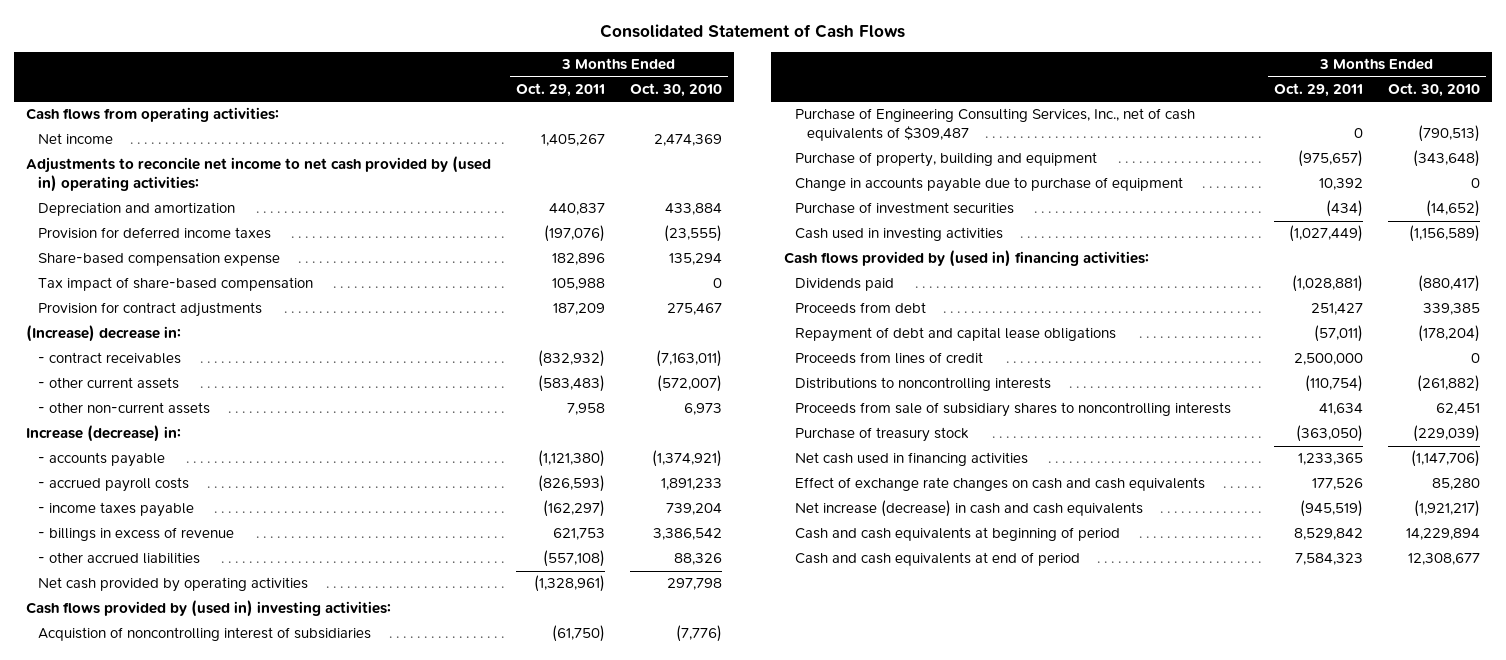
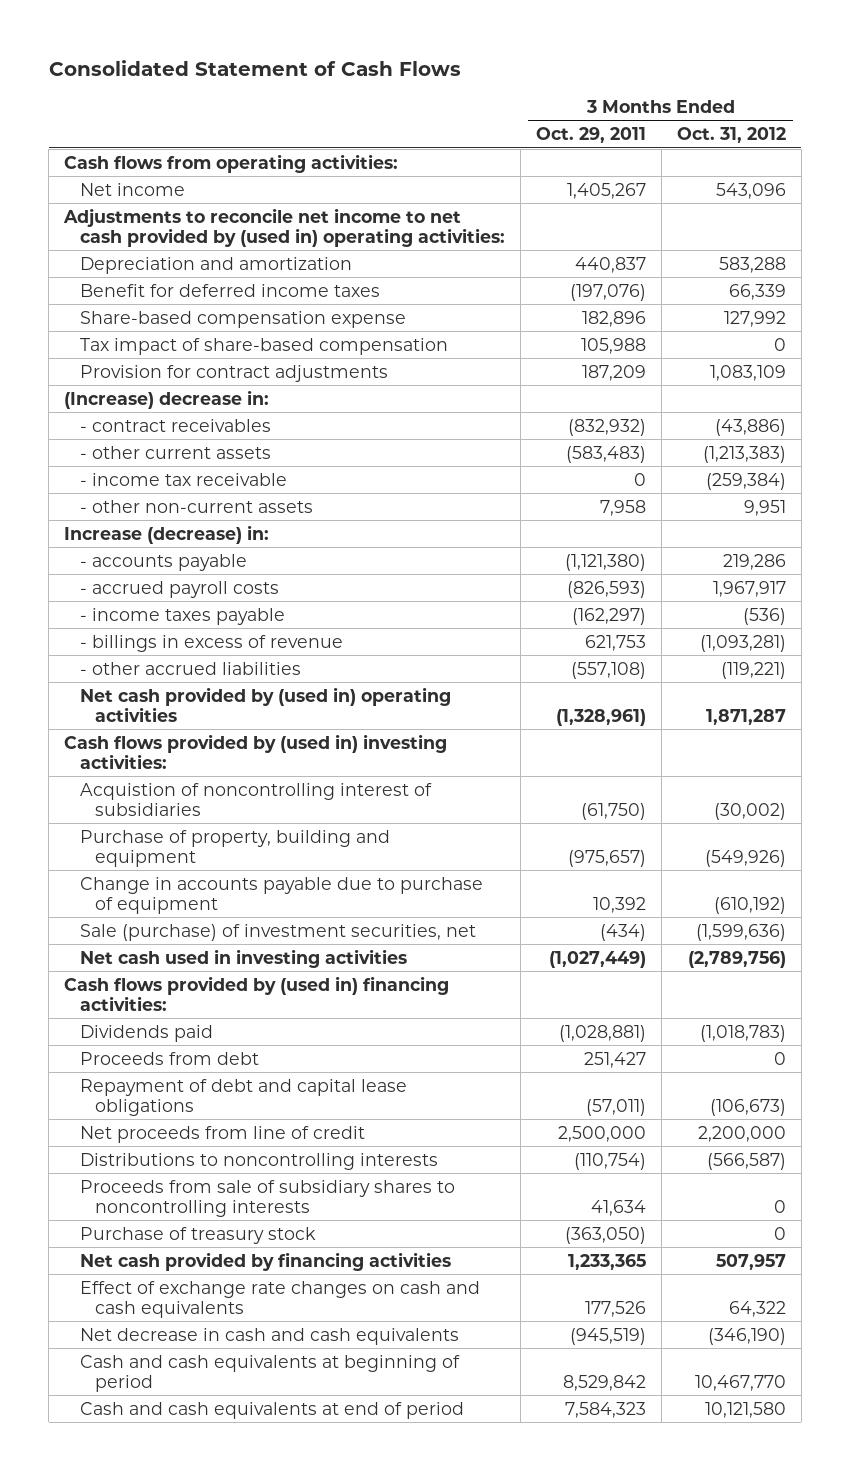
[629,83,722,98] Oct. 30, 2010 -> none
none -> [676,127,786,144] Oct. 31, 2012
[37,227,271,240] Provision for deferred income taxes -> [79,283,380,297] Benefit for deferred income taxes
none -> [79,472,287,486] - income tax receivable
[37,577,308,593] Net cash provided by operating activities -> [79,686,451,722] Net cash provided by (used in) operating activities
[795,108,1196,142] Purchase of Engineering Consulting Services, Inc., net of cash equivalents of $309,487 -> none
[795,202,1015,215] Purchase of investment securities -> [79,923,476,941] Sale (purchase) of investment securities, net
[795,227,1004,242] Cash used in investing activities -> [79,948,407,968] Net cash used in investing activities
[795,352,984,365] Proceeds from lines of credit -> [79,1125,365,1143] Net proceeds from line of credit
[795,452,1029,467] Net cash used in financing activities -> [79,1251,451,1271] Net cash provided by financing activities
[795,500,1144,518] Net increase (decrease) in cash and cash equivalents -> [79,1327,459,1345] Net decrease in cash and cash equivalents

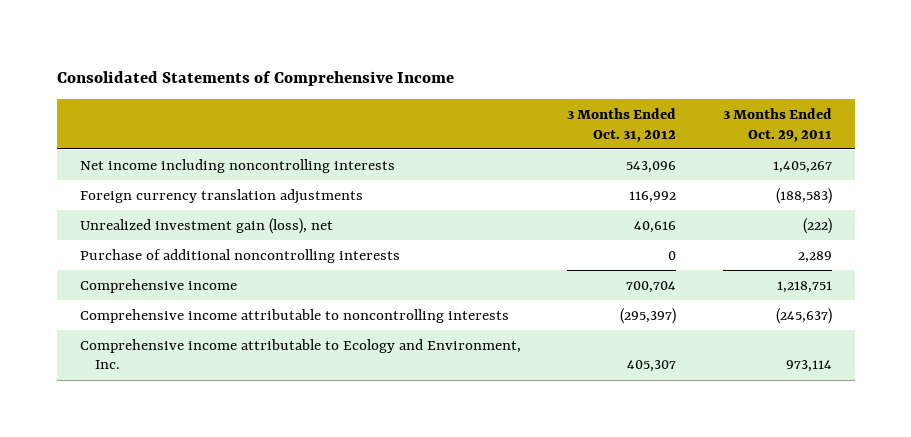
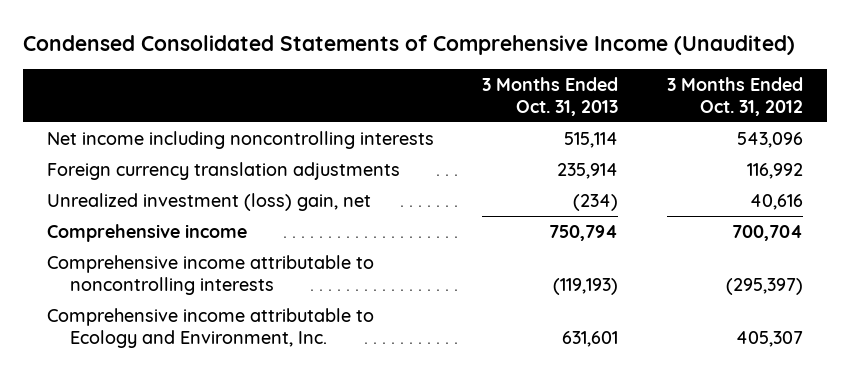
[56,70,454,86] Consolidated Statements of Comprehensive Income -> [22,34,795,55] Condensed Consolidated Statements of Comprehensive Income (Unaudited)
[722,107,832,142] 3 Months Ended Oct. 29, 2011 -> none
none -> [482,76,619,117] 3 Months Ended Oct. 31, 2013
[79,248,400,263] Purchase of additional noncontrolling interests -> none
[79,217,333,234] Unrealized investment gain (loss), net -> [46,192,371,211] Unrealized investment (loss) gain, net

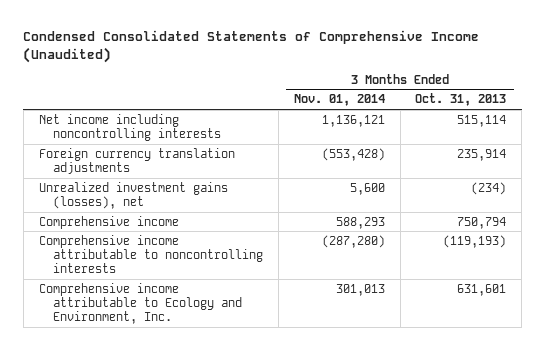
[666,76,803,117] 3 Months Ended Oct. 31, 2012 -> none
none -> [293,94,385,107] Nov. 01, 2014
[46,192,371,211] Unrealized investment (loss) gain, net -> [38,181,228,209] Unrealized investment gains (losses), net

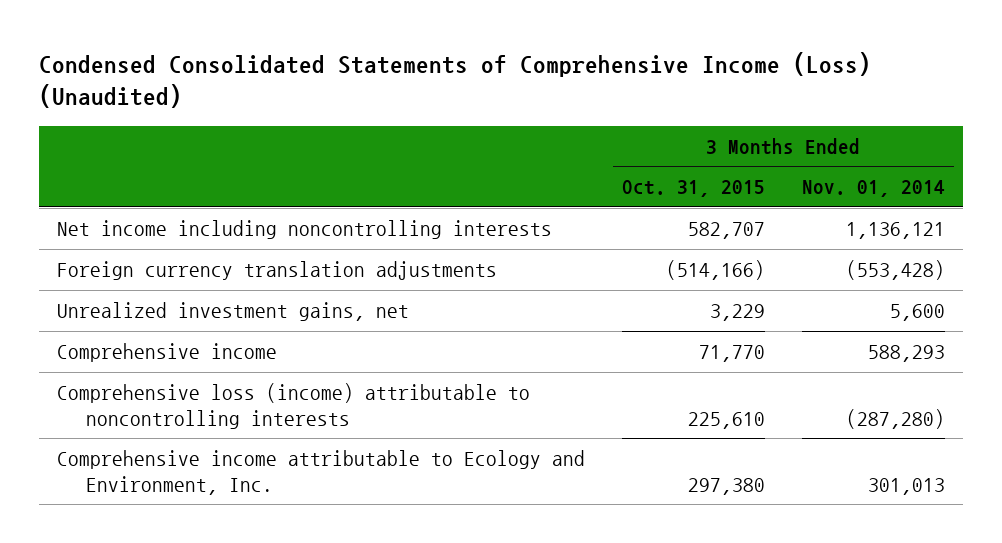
[23,30,480,64] Condensed Consolidated Statements of Comprehensive Income (Unaudited) -> [38,51,871,109] Condensed Consolidated Statements of Comprehensive Income (Loss) (Unaudited)
[415,93,507,107] Oct. 31, 2013 -> none
none -> [622,180,766,198] Oct. 31, 2015
[38,181,228,209] Unrealized investment gains (losses), net -> [57,302,410,322] Unrealized investment gains, net
[38,234,264,274] Comprehensive income attributable to noncontrolling interests -> [57,383,531,429] Comprehensive loss (income) attributable to noncontrolling interests

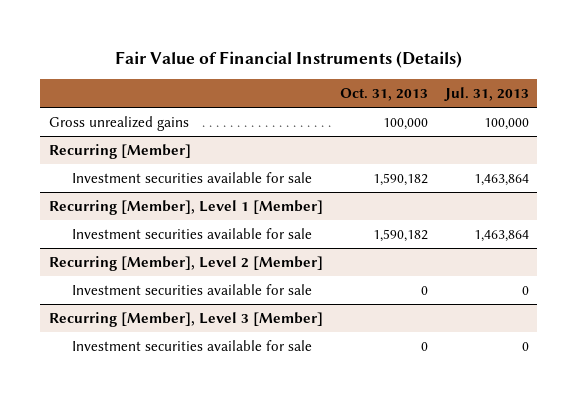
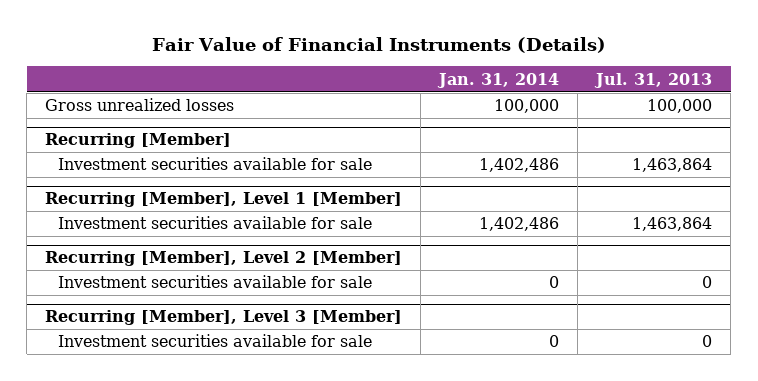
[339,88,428,102] Oct. 31, 2013 -> none
none -> [437,72,560,88] Jan. 31, 2014
[48,116,189,132] Gross unrealized gains -> [45,98,235,112] Gross unrealized losses

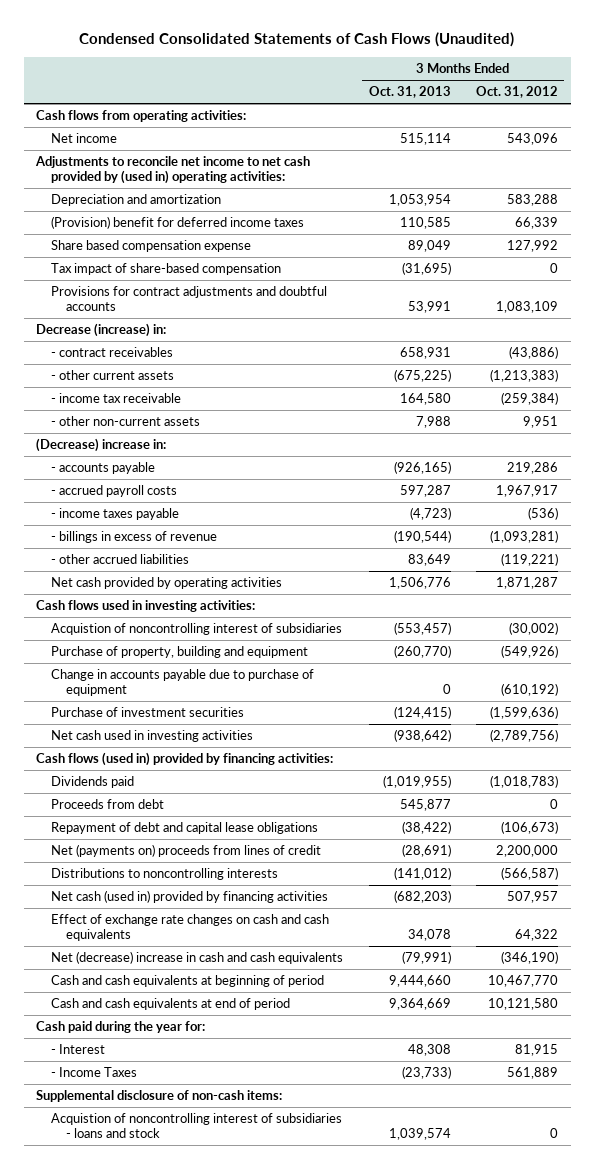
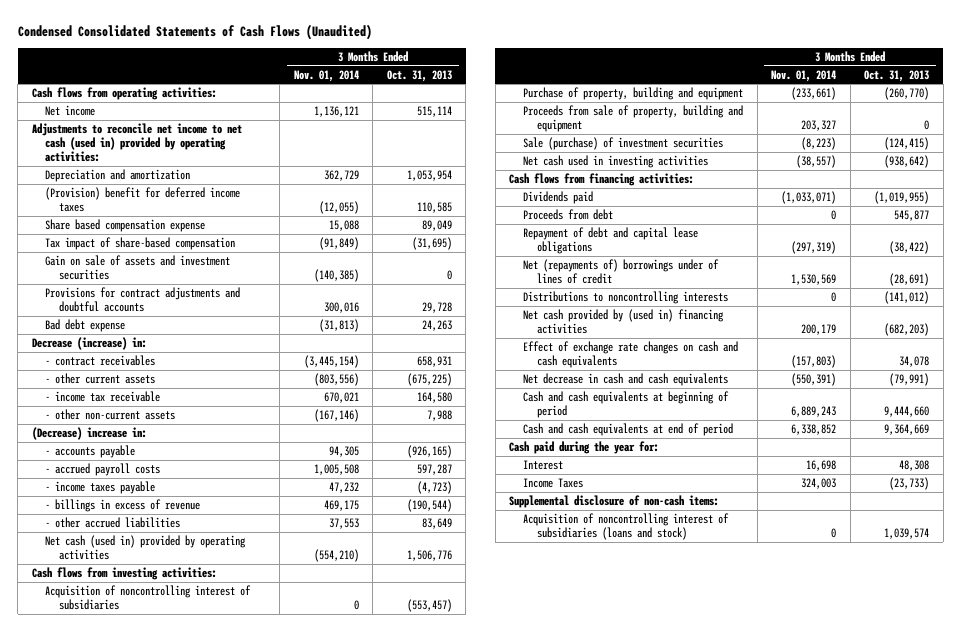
[476,86,559,99] Oct. 31, 2012 -> none
none -> [293,69,359,82] Nov. 01, 2014
[35,156,311,185] Adjustments to reconcile net income to net cash provided by (used in) operating activities: -> [31,123,242,163] Adjustments to reconcile net income to net cash (used in) provided by operating activities:
none -> [45,255,231,281] Gain on sale of assets and investment securities
[407,301,451,314] 53,991 -> [421,302,452,314] 29,728
none -> [45,319,126,333] Bad debt expense
[51,577,283,590] Net cash provided by operating activities -> [45,535,247,561] Net cash (used in) provided by operating activities
[36,600,256,613] Cash flows used in investing activities: -> [31,567,217,581] Cash flows from investing activities:
[51,623,343,636] Acquistion of noncontrolling interest of subsidiaries -> [45,585,252,611] Acquisition of noncontrolling interest of subsidiaries
[51,669,315,697] Change in accounts payable due to purchase of equipment -> none
none -> [523,105,744,133] Proceeds from sale of property, building and equipment
[51,707,245,718] Purchase of investment securities -> [523,137,724,151] Sale (purchase) of investment securities
[36,752,334,767] Cash flows (used in) provided by financing activities: -> [509,173,695,187] Cash flows from financing activities:
[51,844,322,858] Net (payments on) proceeds from lines of credit -> [523,259,720,285] Net (repayments of) borrowings under of lines of credit
[51,890,329,904] Net cash (used in) provided by financing activities -> [523,309,725,335] Net cash provided by (used in) financing activities
[51,951,344,965] Net (decrease) increase in cash and cash equivalents -> [523,373,729,387] Net decrease in cash and cash equivalents
[51,1044,106,1055] - Interest -> [523,460,564,471] Interest
[51,1067,138,1078] - Income Taxes -> [523,478,584,489] Income Taxes
[51,1113,343,1139] Acquistion of noncontrolling interest of subsidiaries - loans and stock -> [523,513,730,541] Acquisition of noncontrolling interest of subsidiaries (loans and stock)

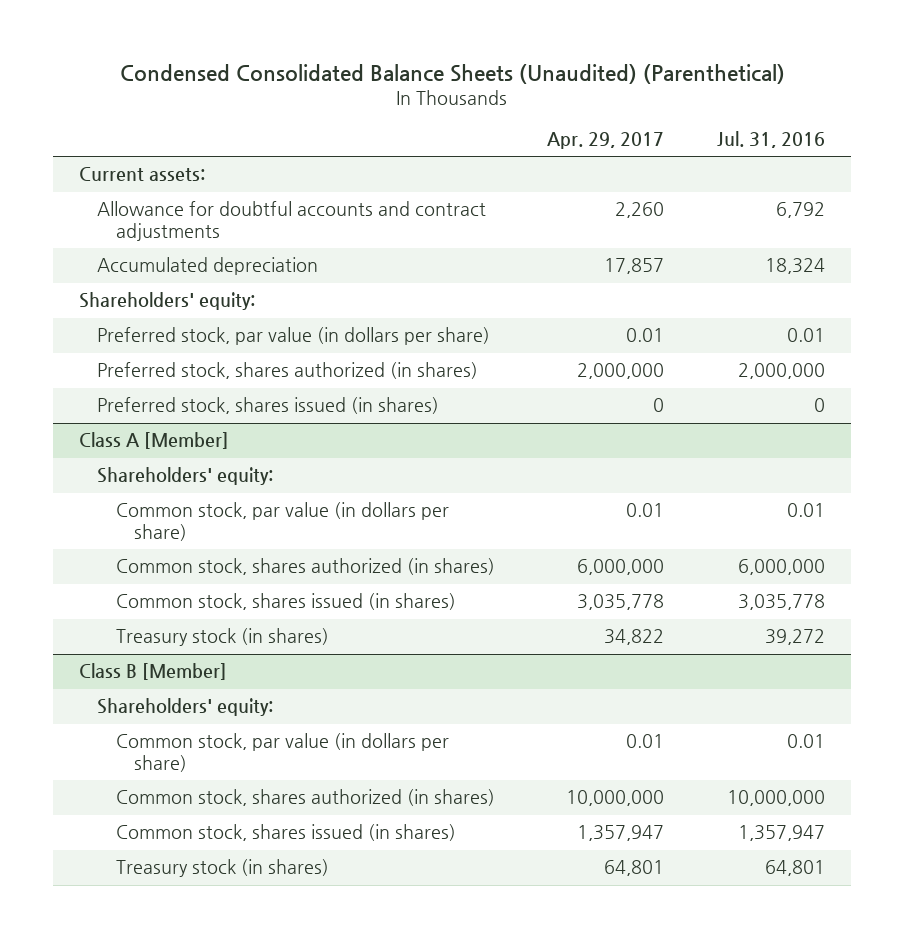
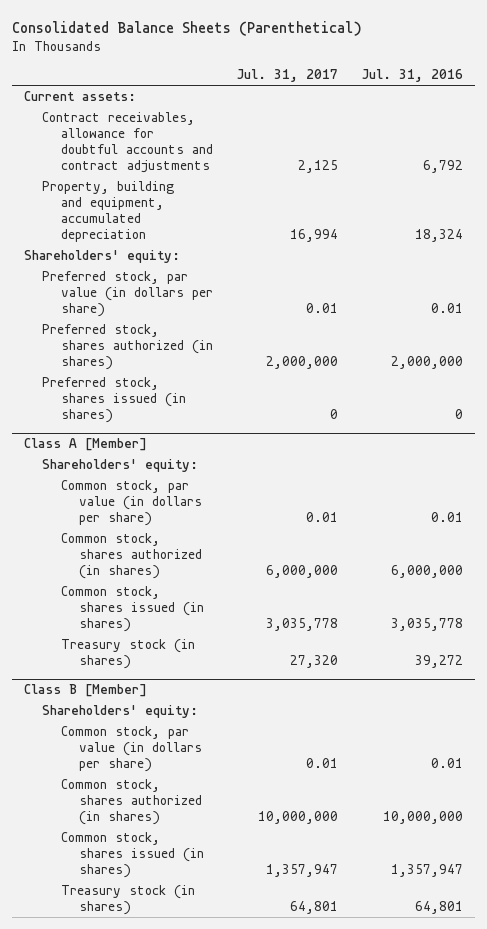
[119,64,785,85] Condensed Consolidated Balance Sheets (Unaudited) (Parenthetical) -> [12,20,363,36] Consolidated Balance Sheets (Parenthetical)
[547,132,665,150] Apr. 29, 2017 -> none
none -> [236,69,338,83] Jul. 31, 2017
[97,201,487,241] Allowance for doubtful accounts and contract adjustments -> [42,112,213,174] Contract receivables, allowance for doubtful accounts and contract adjustments
[97,257,319,276] Accumulated depreciation -> [42,181,175,243] Property, building and equipment, accumulated depreciation

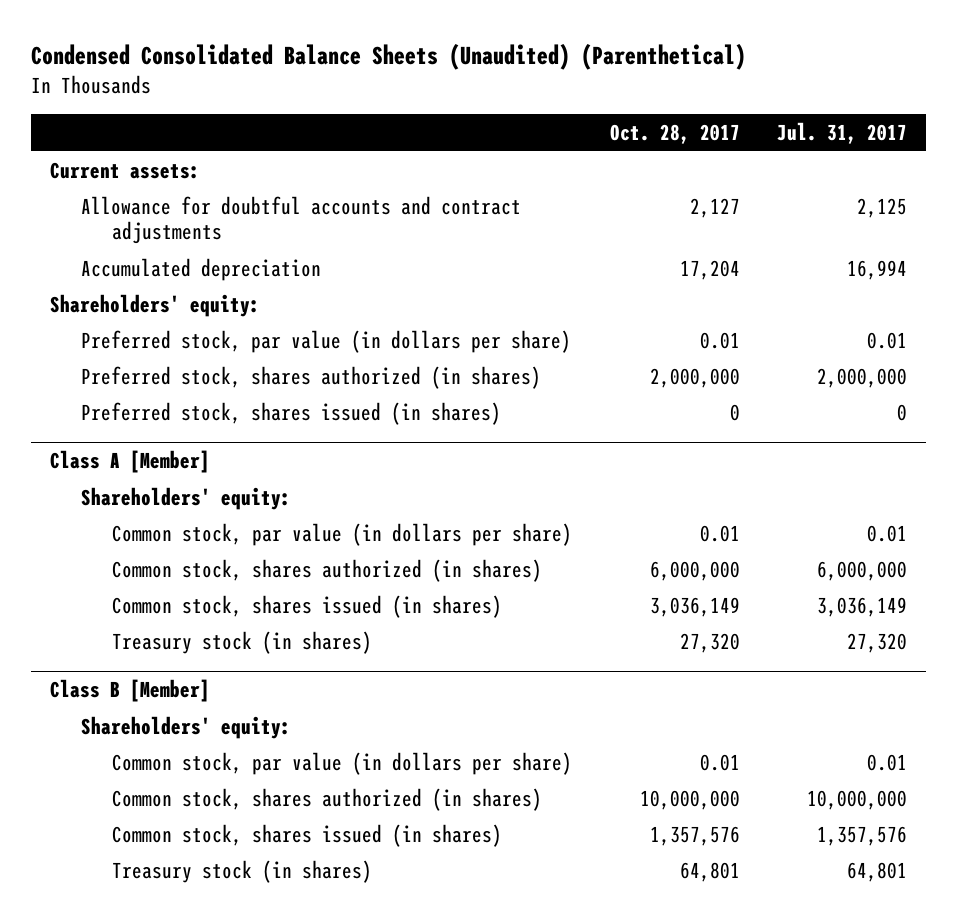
[12,20,363,36] Consolidated Balance Sheets (Parenthetical) -> [31,43,747,71] Condensed Consolidated Balance Sheets (Unaudited) (Parenthetical)
[361,69,463,83] Jul. 31, 2016 -> none
none -> [609,124,740,145] Oct. 28, 2017
[42,112,213,174] Contract receivables, allowance for doubtful accounts and contract adjustments -> [81,195,522,244] Allowance for doubtful accounts and contract adjustments
[42,181,175,243] Property, building and equipment, accumulated depreciation -> [81,257,322,281] Accumulated depreciation
[265,618,338,632] 3,035,778 -> [817,596,908,617] 3,036,149
[265,864,338,878] 1,357,947 -> [817,825,908,846] 1,357,576

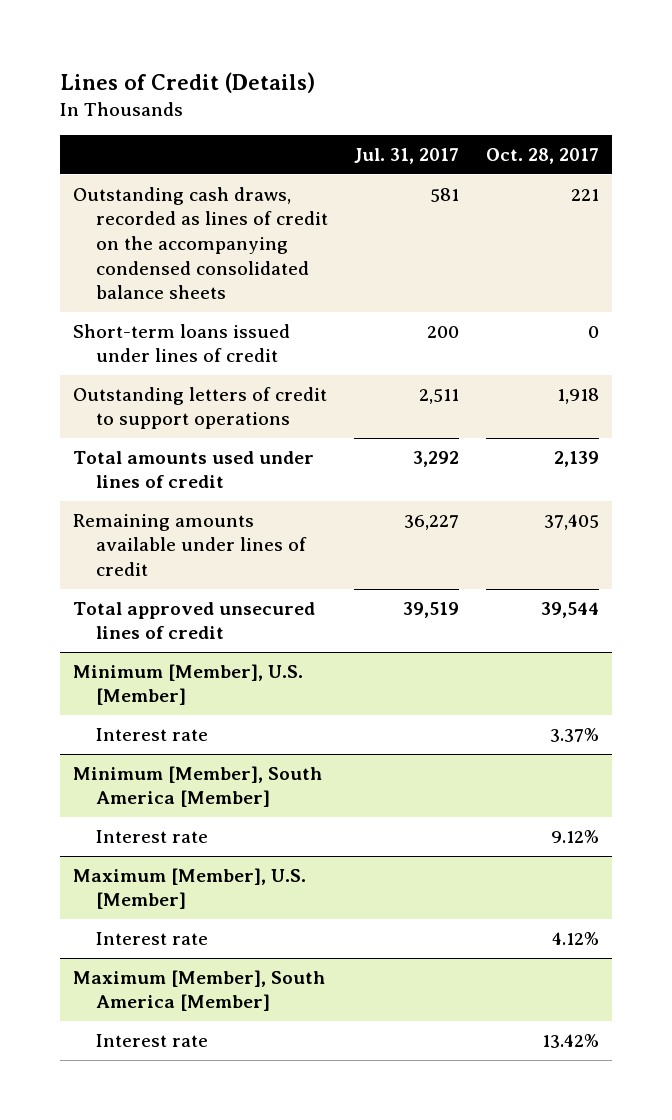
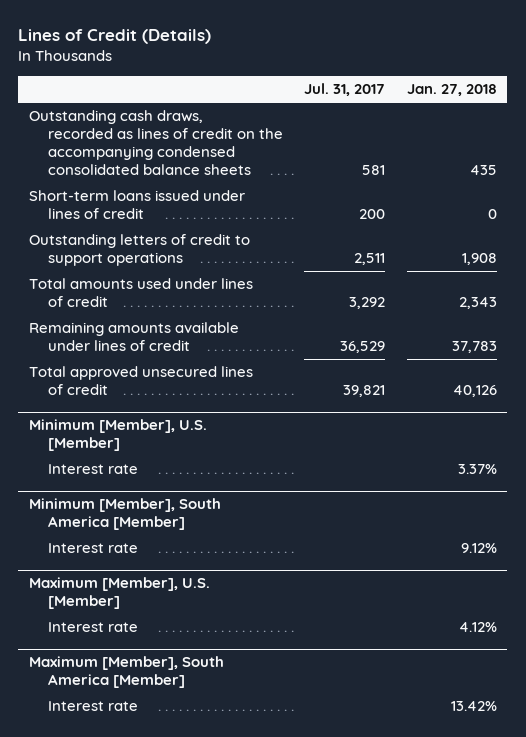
[485,148,599,165] Oct. 28, 2017 -> none
none -> [406,84,497,97] Jan. 27, 2018
[404,514,460,530] 36,227 -> [340,341,386,354] 36,529
[403,601,460,618] 39,519 -> [343,385,386,398] 39,821

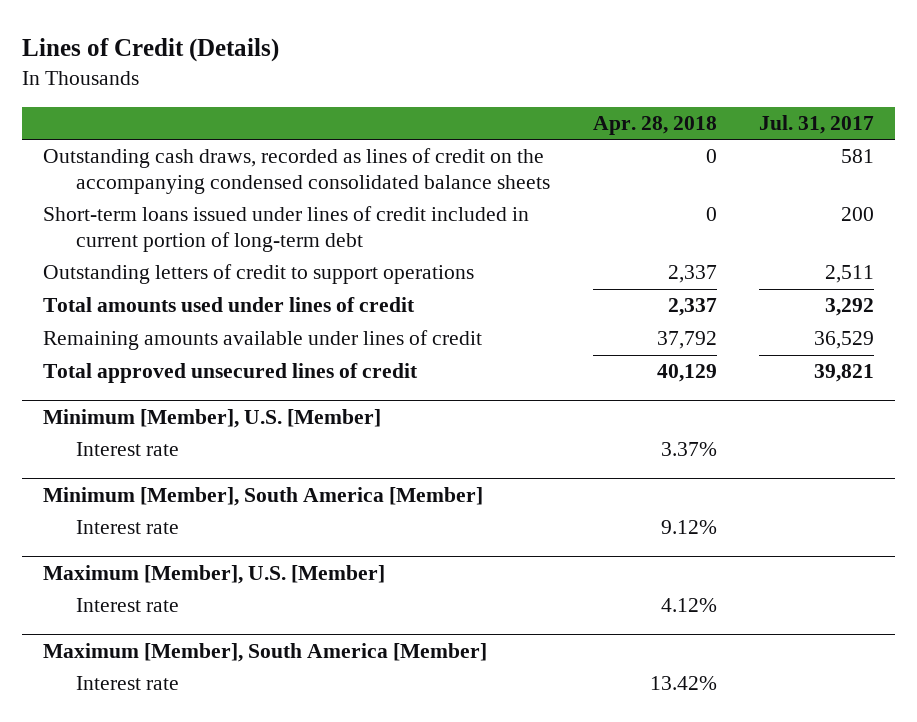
[406,84,497,97] Jan. 27, 2018 -> none
none -> [592,115,717,135] Apr. 28, 2018
[29,190,246,220] Short-term loans issued under lines of credit -> [43,206,530,252] Short-term loans issued under lines of credit included in current portion of long-term debt

